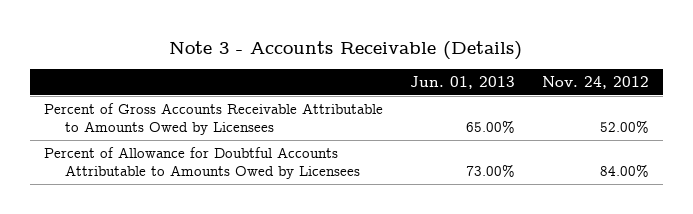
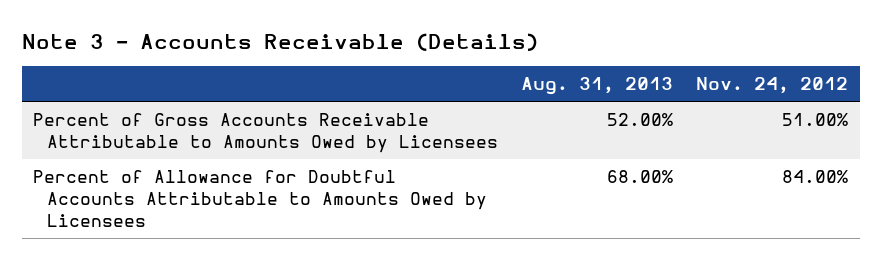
[409,76,515,90] Jun. 01, 2013 -> none
none -> [521,77,674,96] Aug. 31, 2013
[600,120,650,134] 52.00% -> [782,113,849,127] 51.00%

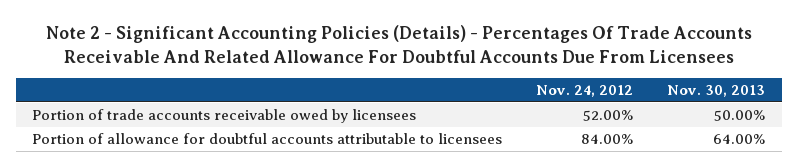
[21,32,538,51] Note 3 - Accounts Receivable (Details) -> [45,25,752,63] Note 2 - Significant Accounting Policies (Details) - Percentages Of Trade Accounts Receivable And Related Allowance For Doubtful Accounts Due From Licensees
[521,77,674,96] Aug. 31, 2013 -> none
none -> [667,85,766,98] Nov. 30, 2013
[33,113,498,154] Percent of Gross Accounts Receivable Attributable to Amounts Owed by Licensees -> [32,109,417,124] Portion of trade accounts receivable owed by licensees
[782,113,849,127] 51.00% -> [583,110,634,122] 52.00%
[33,170,487,228] Percent of Allowance for Doubtful Accounts Attributable to Amounts Owed by Licensees -> [32,133,503,145] Portion of allowance for doubtful accounts attributable to licensees

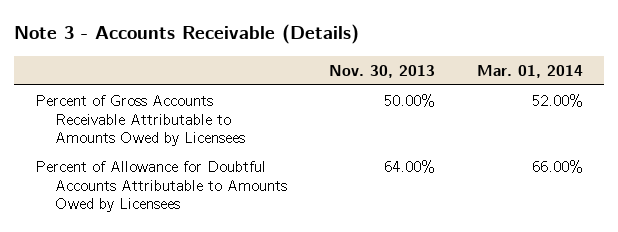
[45,25,752,63] Note 2 - Significant Accounting Policies (Details) - Percentages Of Trade Accounts Receivable And Related Allowance For Doubtful Accounts Due From Licensees -> [14,24,360,45] Note 3 - Accounts Receivable (Details)
[536,85,634,98] Nov. 24, 2012 -> none
none -> [477,64,584,78] Mar. 01, 2014
[32,109,417,124] Portion of trade accounts receivable owed by licensees -> [35,95,245,147] Percent of Gross Accounts Receivable Attributable to Amounts Owed by Licensees
[32,133,503,145] Portion of allowance for doubtful accounts attributable to licensees -> [35,161,287,213] Percent of Allowance for Doubtful Accounts Attributable to Amounts Owed by Licensees

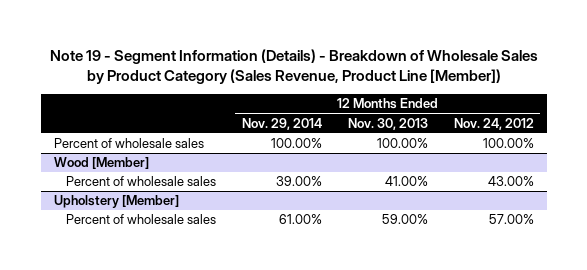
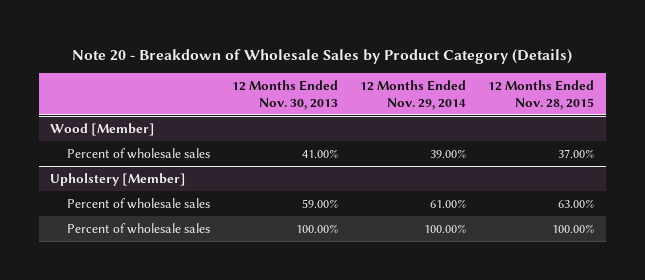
[49,48,538,84] Note 19 - Segment Information (Details) - Breakdown of Wholesale Sales by Product Category (Sales Revenue, Product Line [Member]) -> [72,48,573,64] Note 20 - Breakdown of Wholesale Sales by Product Category (Details)
[453,117,534,130] Nov. 24, 2012 -> none
none -> [488,79,595,110] 12 Months Ended Nov. 28, 2015
[53,138,204,149] Percent of wholesale sales -> none
none -> [66,222,210,234] Percent of wholesale sales

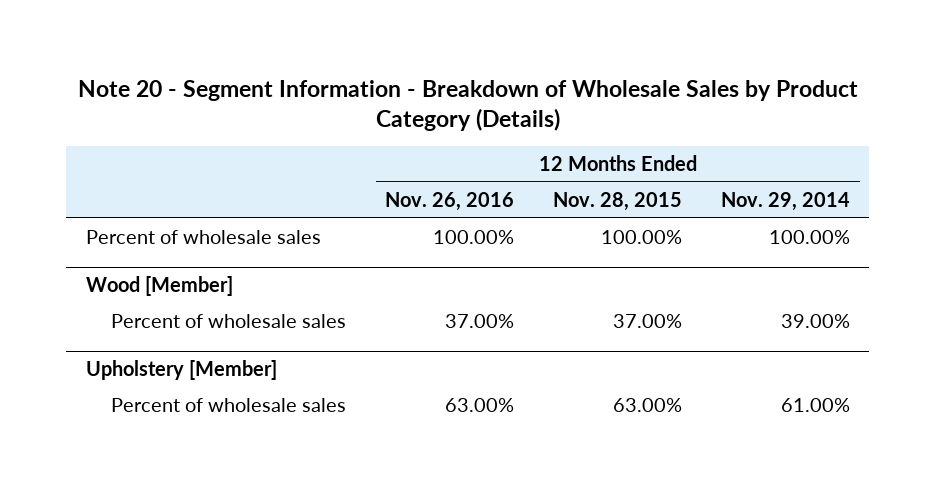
[72,48,573,64] Note 20 - Breakdown of Wholesale Sales by Product Category (Details) -> [77,79,858,131] Note 20 - Segment Information - Breakdown of Wholesale Sales by Product Category (Details)
[231,79,338,110] 12 Months Ended Nov. 30, 2013 -> none
none -> [385,191,515,211] Nov. 26, 2016
none -> [85,229,321,244] Percent of wholesale sales
[66,222,210,234] Percent of wholesale sales -> none

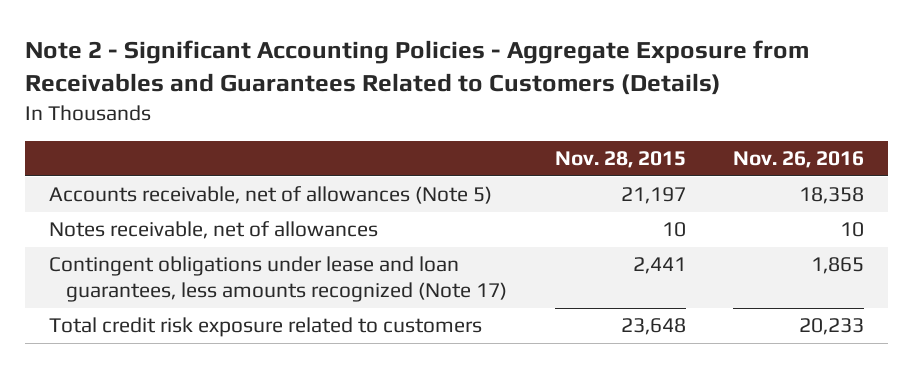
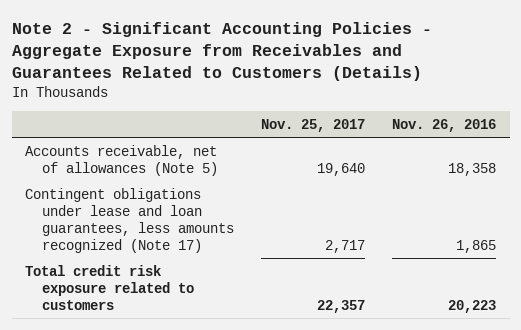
[554,151,686,169] Nov. 28, 2015 -> none
none -> [260,118,365,132] Nov. 25, 2017
[49,221,379,240] Notes receivable, net of allowances -> none
[799,318,865,336] 20,233 -> [448,299,497,313] 20,223

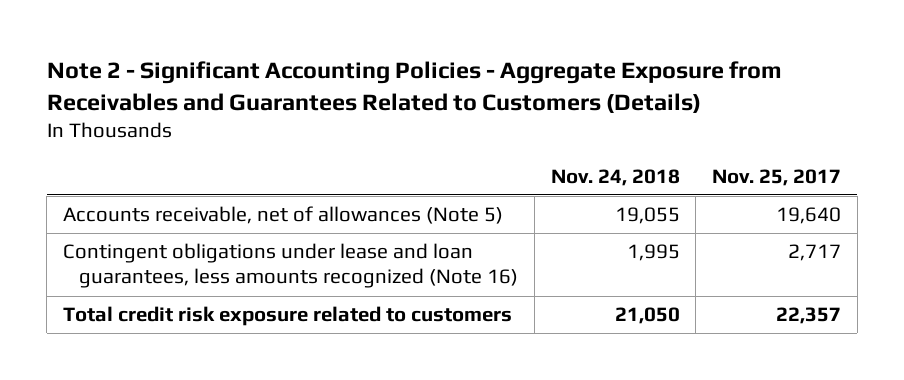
[392,118,497,132] Nov. 26, 2016 -> none
none -> [550,168,680,186] Nov. 24, 2018
[25,187,234,253] Contingent obligations under lease and loan guarantees, less amounts recognized (Note 17) -> [63,243,519,289] Contingent obligations under lease and loan guarantees, less amounts recognized (Note 16)

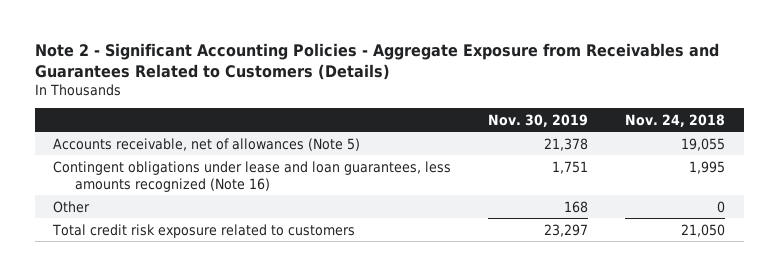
[712,168,842,186] Nov. 25, 2017 -> none
none -> [488,113,589,127] Nov. 30, 2019
none -> [53,200,91,213] Other

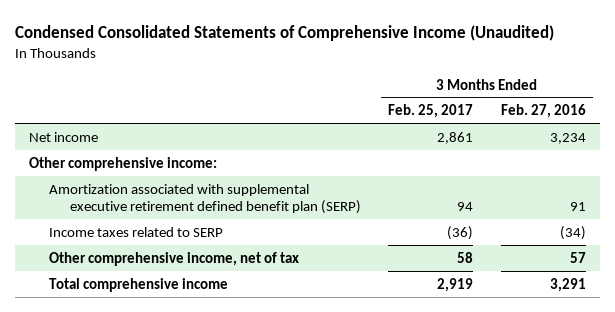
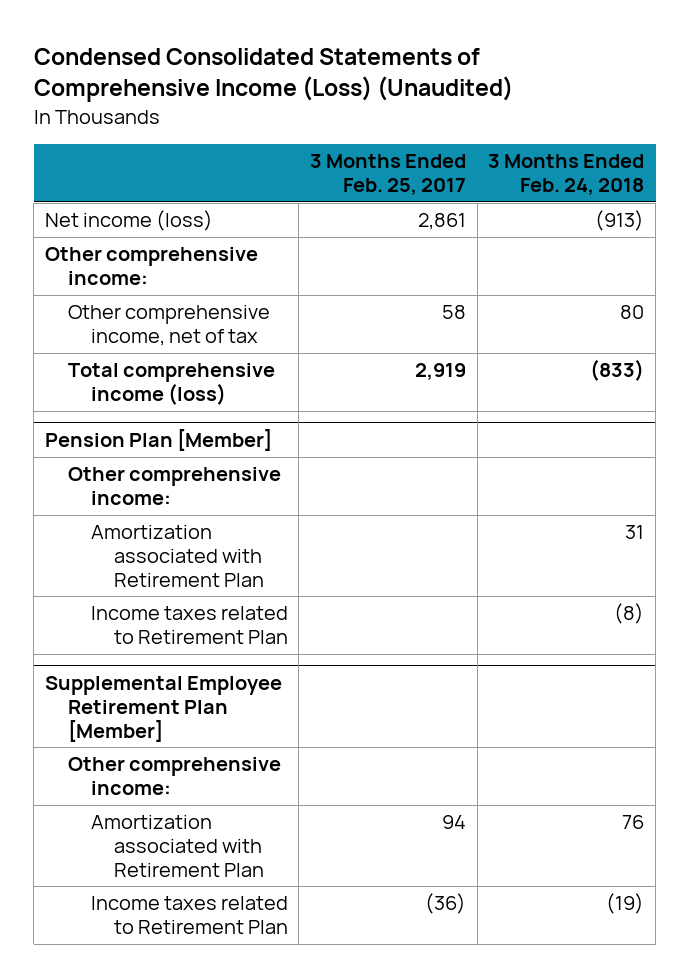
[15,24,555,41] Condensed Consolidated Statements of Comprehensive Income (Unaudited) -> [33,47,513,103] Condensed Consolidated Statements of Comprehensive Income (Loss) (Unaudited)
[501,104,587,119] Feb. 27, 2016 -> none
none -> [488,154,645,195] 3 Months Ended Feb. 24, 2018
[28,131,98,142] Net income -> [44,210,213,232] Net income (loss)
[49,183,361,215] Amortization associated with supplemental executive retirement defined benefit plan (SERP) -> none
[49,226,224,237] Income taxes related to SERP -> none
[49,277,229,292] Total comprehensive income -> [67,363,275,406] Total comprehensive income (loss)
none -> [44,429,272,452] Pension Plan [Member]
none -> [67,467,281,506] Other comprehensive income:
none -> [90,525,264,587] Amortization associated with Retirement Plan
none -> [90,606,288,645] Income taxes related to Retirement Plan
none -> [44,676,282,742] Supplemental Employee Retirement Plan [Member]
none -> [67,757,281,796] Other comprehensive income:
none -> [90,815,264,877] Amortization associated with Retirement Plan
none -> [90,896,288,935] Income taxes related to Retirement Plan

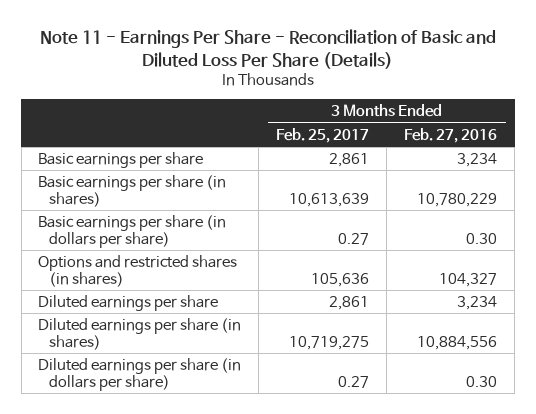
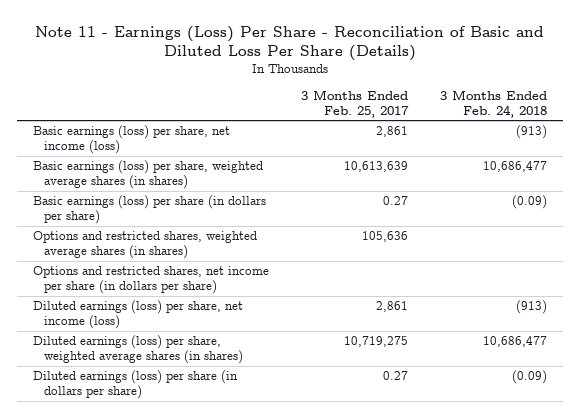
[39,29,496,69] Note 11 - Earnings Per Share - Reconciliation of Basic and Diluted Loss Per Share (Details) -> [35,25,545,62] Note 11 - Earnings (Loss) Per Share - Reconciliation of Basic and Diluted Loss Per Share (Details)
[404,127,498,143] Feb. 27, 2016 -> none
none -> [440,89,548,118] 3 Months Ended Feb. 24, 2018
[38,151,204,168] Basic earnings per share -> [33,125,231,155] Basic earnings (loss) per share, net income (loss)
[38,174,227,207] Basic earnings per share (in shares) -> [33,160,264,190] Basic earnings (loss) per share, weighted average shares (in shares)
[38,214,227,248] Basic earnings per share (in dollars per share) -> [33,195,267,225] Basic earnings (loss) per share (in dollars per share)
[38,254,238,287] Options and restricted shares (in shares) -> [33,231,258,260] Options and restricted shares, weighted average shares (in shares)
none -> [33,266,270,295] Options and restricted shares, net income per share (in dollars per share)
[38,294,219,311] Diluted earnings per share -> [33,300,244,330] Diluted earnings (loss) per share, net income (loss)
[38,317,242,350] Diluted earnings per share (in shares) -> [33,335,243,365] Diluted earnings (loss) per share, weighted average shares (in shares)
[38,357,242,391] Diluted earnings per share (in dollars per share) -> [33,370,239,400] Diluted earnings (loss) per share (in dollars per share)

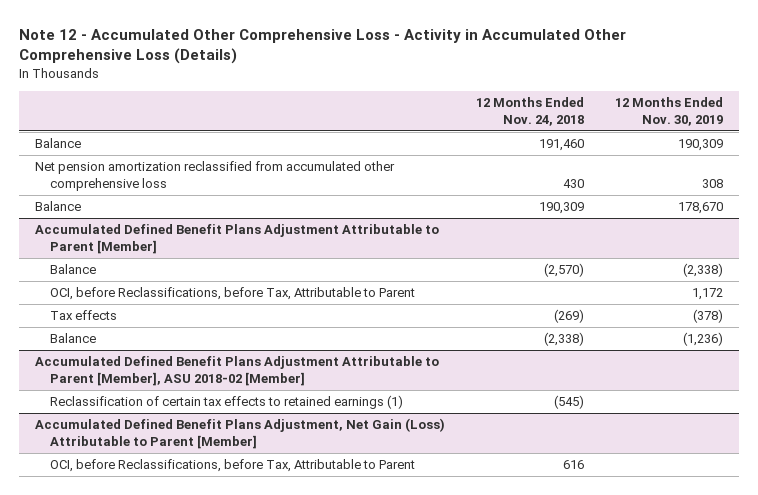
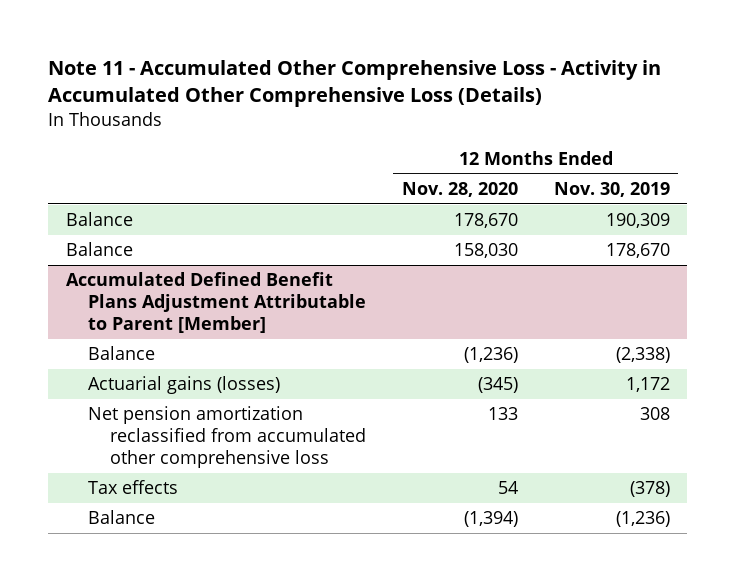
[19,28,627,65] Note 12 - Accumulated Other Comprehensive Loss - Activity in Accumulated Other Comprehensive Loss (Details) -> [47,59,661,108] Note 11 - Accumulated Other Comprehensive Loss - Activity in Accumulated Other Comprehensive Loss (Details)
[476,97,585,126] 12 Months Ended Nov. 24, 2018 -> none
none -> [401,181,518,197] Nov. 28, 2020
[34,161,395,191] Net pension amortization reclassified from accumulated other comprehensive loss -> none
[50,287,416,301] OCI, before Reclassifications, before Tax, Attributable to Parent -> [87,376,280,395] Actuarial gains (losses)
none -> [87,406,367,469] Net pension amortization reclassified from accumulated other comprehensive loss
[34,356,439,386] Accumulated Defined Benefit Plans Adjustment Attributable to Parent [Member], ASU 2018-02 [Member] -> none
[50,395,404,410] Reclassification of certain tax effects to retained earnings (1) -> none
[34,418,445,449] Accumulated Defined Benefit Plans Adjustment, Net Gain (Loss) Attributable to Parent [Member] -> none
[50,459,416,473] OCI, before Reclassifications, before Tax, Attributable to Parent -> none

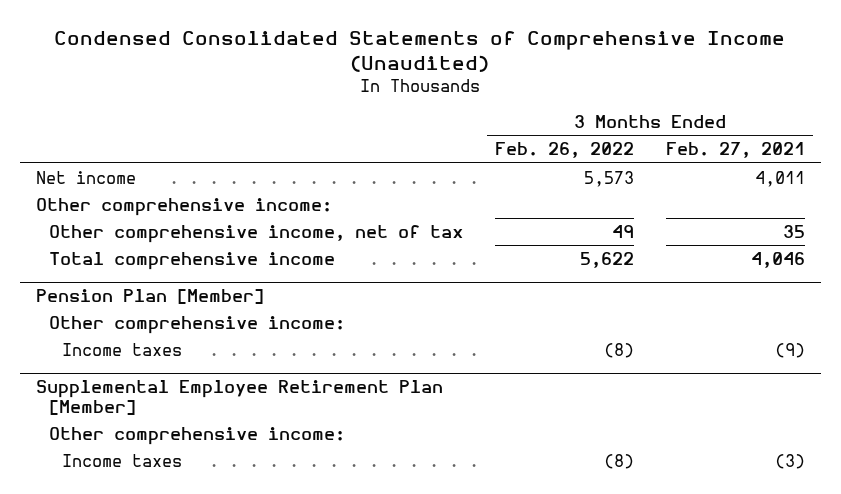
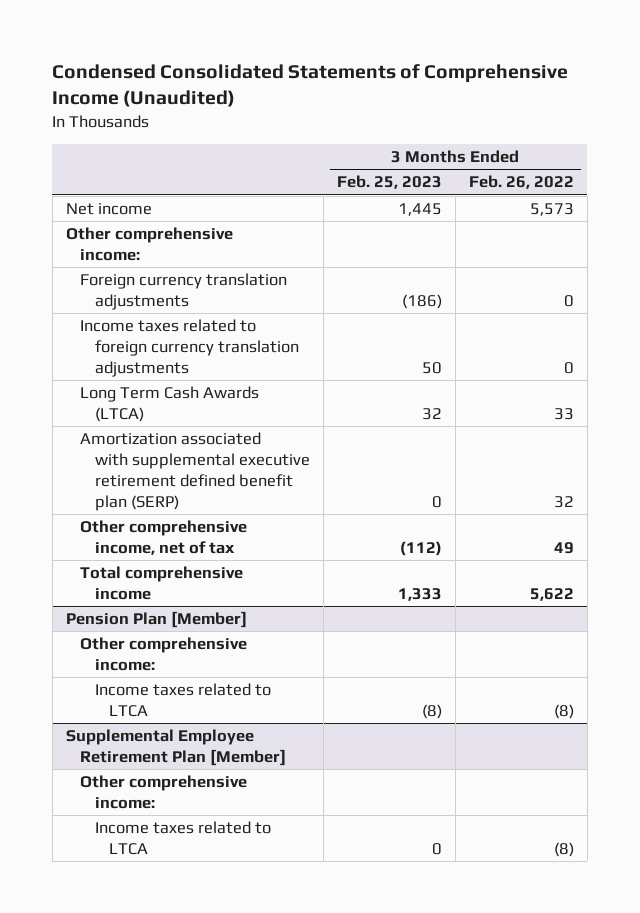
[666,142,806,159] Feb. 27, 2021 -> none
none -> [336,175,442,190] Feb. 25, 2023
none -> [80,273,288,311] Foreign currency translation adjustments
none -> [80,319,299,378] Income taxes related to foreign currency translation adjustments
none -> [80,386,260,423] Long Term Cash Awards (LTCA)
none -> [80,432,310,512] Amortization associated with supplemental executive retirement defined benefit plan (SERP)
[62,342,183,356] Income taxes -> [94,683,271,718] Income taxes related to LTCA
[62,453,183,467] Income taxes -> [94,821,271,856] Income taxes related to LTCA

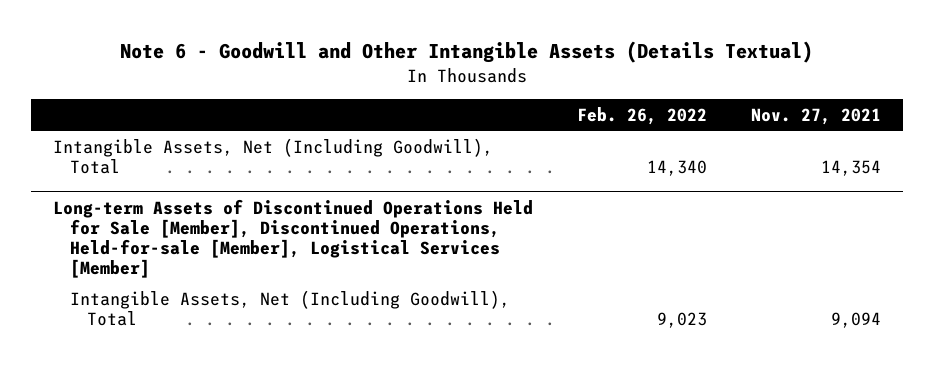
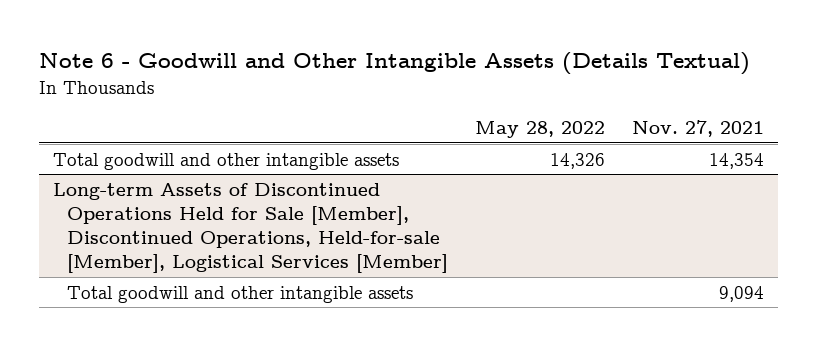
[577,106,708,125] Feb. 26, 2022 -> none
none -> [475,121,606,139] May 28, 2022
[53,137,494,174] Intangible Assets, Net (Including Goodwill), Total -> [52,152,399,170] Total goodwill and other intangible assets
[69,289,510,326] Intangible Assets, Net (Including Goodwill), Total -> [67,285,414,303] Total goodwill and other intangible assets

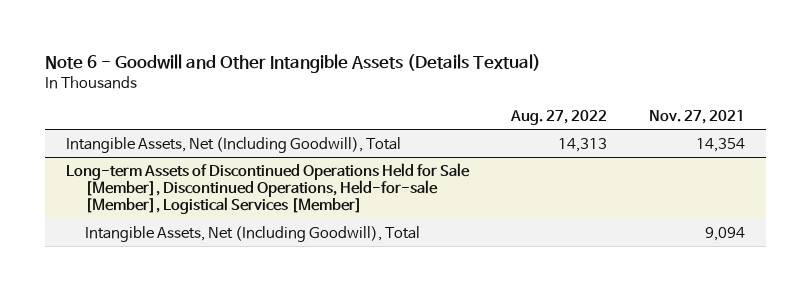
[475,121,606,139] May 28, 2022 -> none
none -> [510,110,608,126] Aug. 27, 2022
[52,152,399,170] Total goodwill and other intangible assets -> [66,136,402,153] Intangible Assets, Net (Including Goodwill), Total
[67,285,414,303] Total goodwill and other intangible assets -> [84,225,420,242] Intangible Assets, Net (Including Goodwill), Total

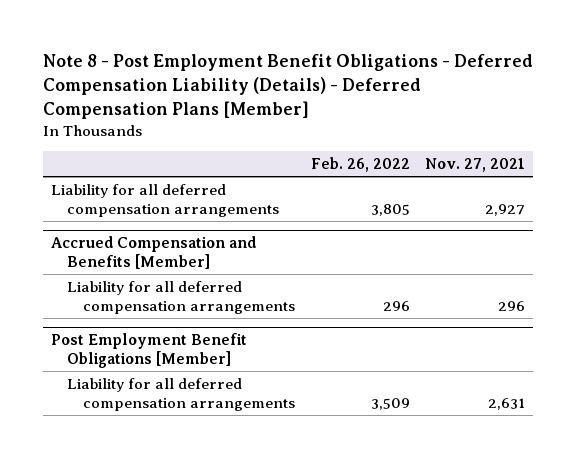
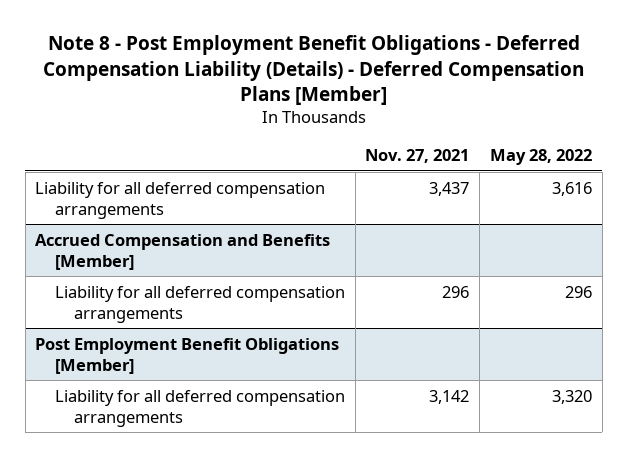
[310,157,410,173] Feb. 26, 2022 -> none
none -> [490,149,593,166] May 28, 2022
[485,203,526,216] 2,927 -> [429,181,470,196] 3,437
[488,397,526,410] 2,631 -> [429,389,470,404] 3,142

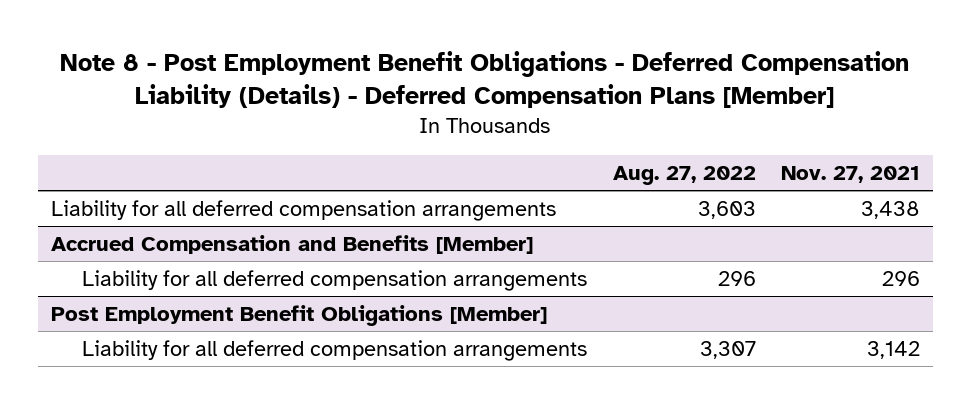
[490,149,593,166] May 28, 2022 -> none
none -> [612,165,756,185] Aug. 27, 2022
[429,181,470,196] 3,437 -> [861,201,921,220] 3,438

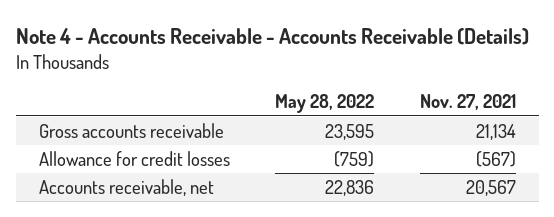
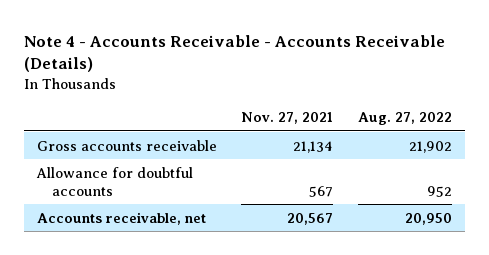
[275,94,375,114] May 28, 2022 -> none
none -> [358,112,453,126] Aug. 27, 2022
[38,150,230,166] Allowance for credit losses -> [35,166,193,196] Allowance for doubtful accounts
[475,150,516,167] (567) -> [309,185,334,197] 567

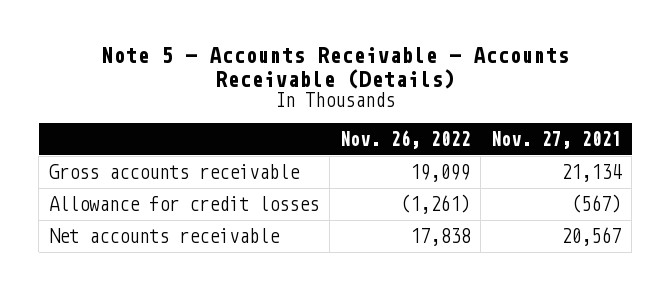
[24,34,446,73] Note 4 - Accounts Receivable - Accounts Receivable (Details) -> [101,46,570,89] Note 5 - Accounts Receivable - Accounts Receivable (Details)
[358,112,453,126] Aug. 27, 2022 -> none
none -> [340,129,471,149] Nov. 26, 2022
[35,166,193,196] Allowance for doubtful accounts -> [49,195,320,211] Allowance for credit losses
[309,185,334,197] 567 -> [571,193,622,213] (567)
[36,211,206,225] Accounts receivable, net -> [49,227,281,243] Net accounts receivable

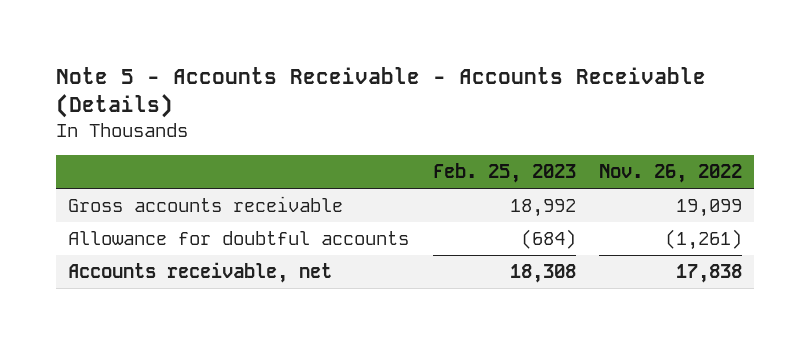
[491,130,622,149] Nov. 27, 2021 -> none
none -> [432,163,576,184] Feb. 25, 2023
[49,195,320,211] Allowance for credit losses -> [67,230,409,245] Allowance for doubtful accounts
[49,227,281,243] Net accounts receivable -> [67,261,332,283] Accounts receivable, net

